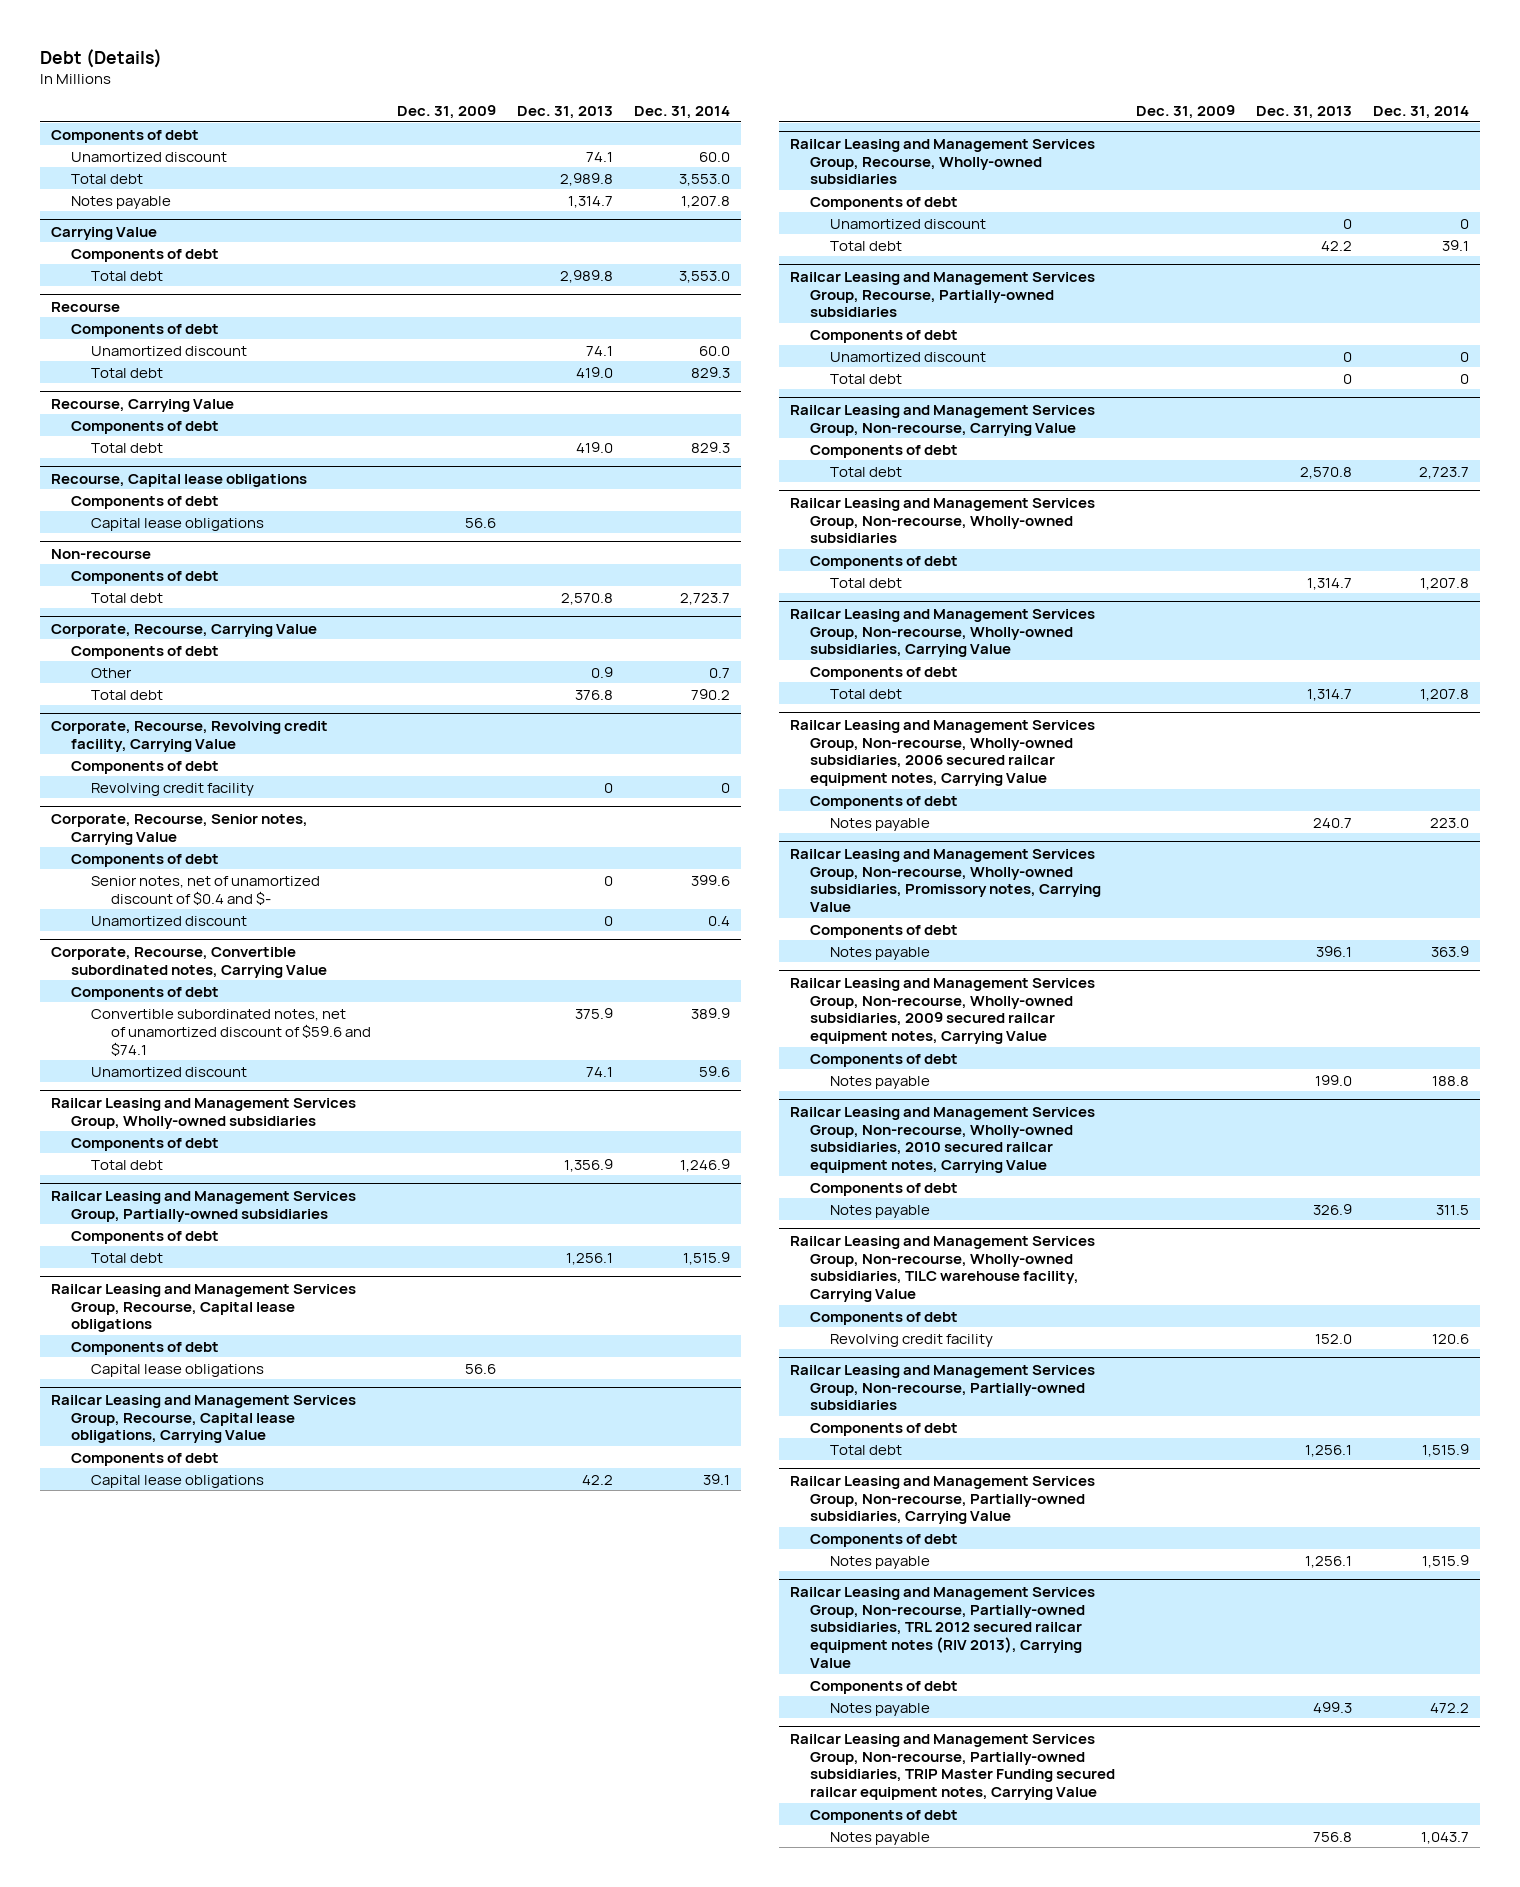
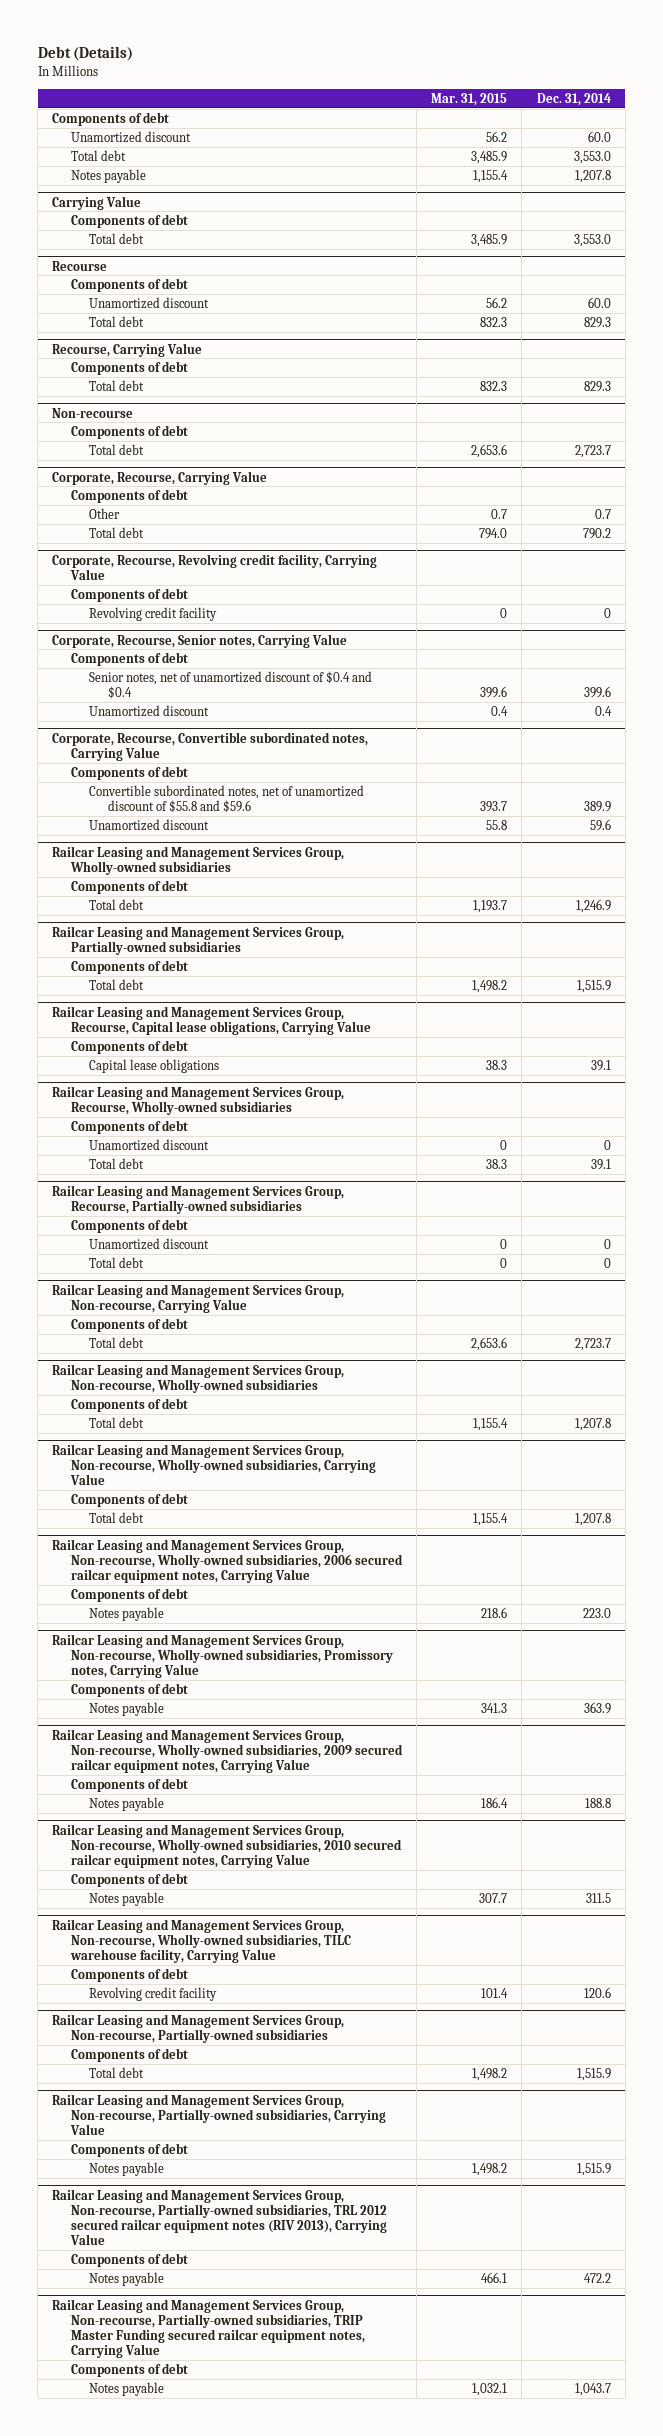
[396,105,496,120] Dec. 31, 2009 -> none
[517,106,614,120] Dec. 31, 2013 -> none
none -> [431,92,508,106] Mar. 31, 2015
[50,473,307,487] Recourse, Capital lease obligations -> none
[70,495,219,509] Components of debt -> none
[90,517,264,531] Capital lease obligations -> none
[90,875,320,905] Senior notes, net of unamortized discount of $0.4 and $- -> [89,670,373,700] Senior notes, net of unamortized discount of $0.4 and $0.4
[90,1008,372,1056] Convertible subordinated notes, net of unamortized discount of $59.6 and $74.1 -> [89,784,365,814] Convertible subordinated notes, net of unamortized discount of $55.8 and $59.6
[50,1283,356,1333] Railcar Leasing and Management Services Group, Recourse, Capital lease obligations -> none
[70,1341,219,1355] Components of debt -> none
[90,1363,264,1377] Capital lease obligations -> none

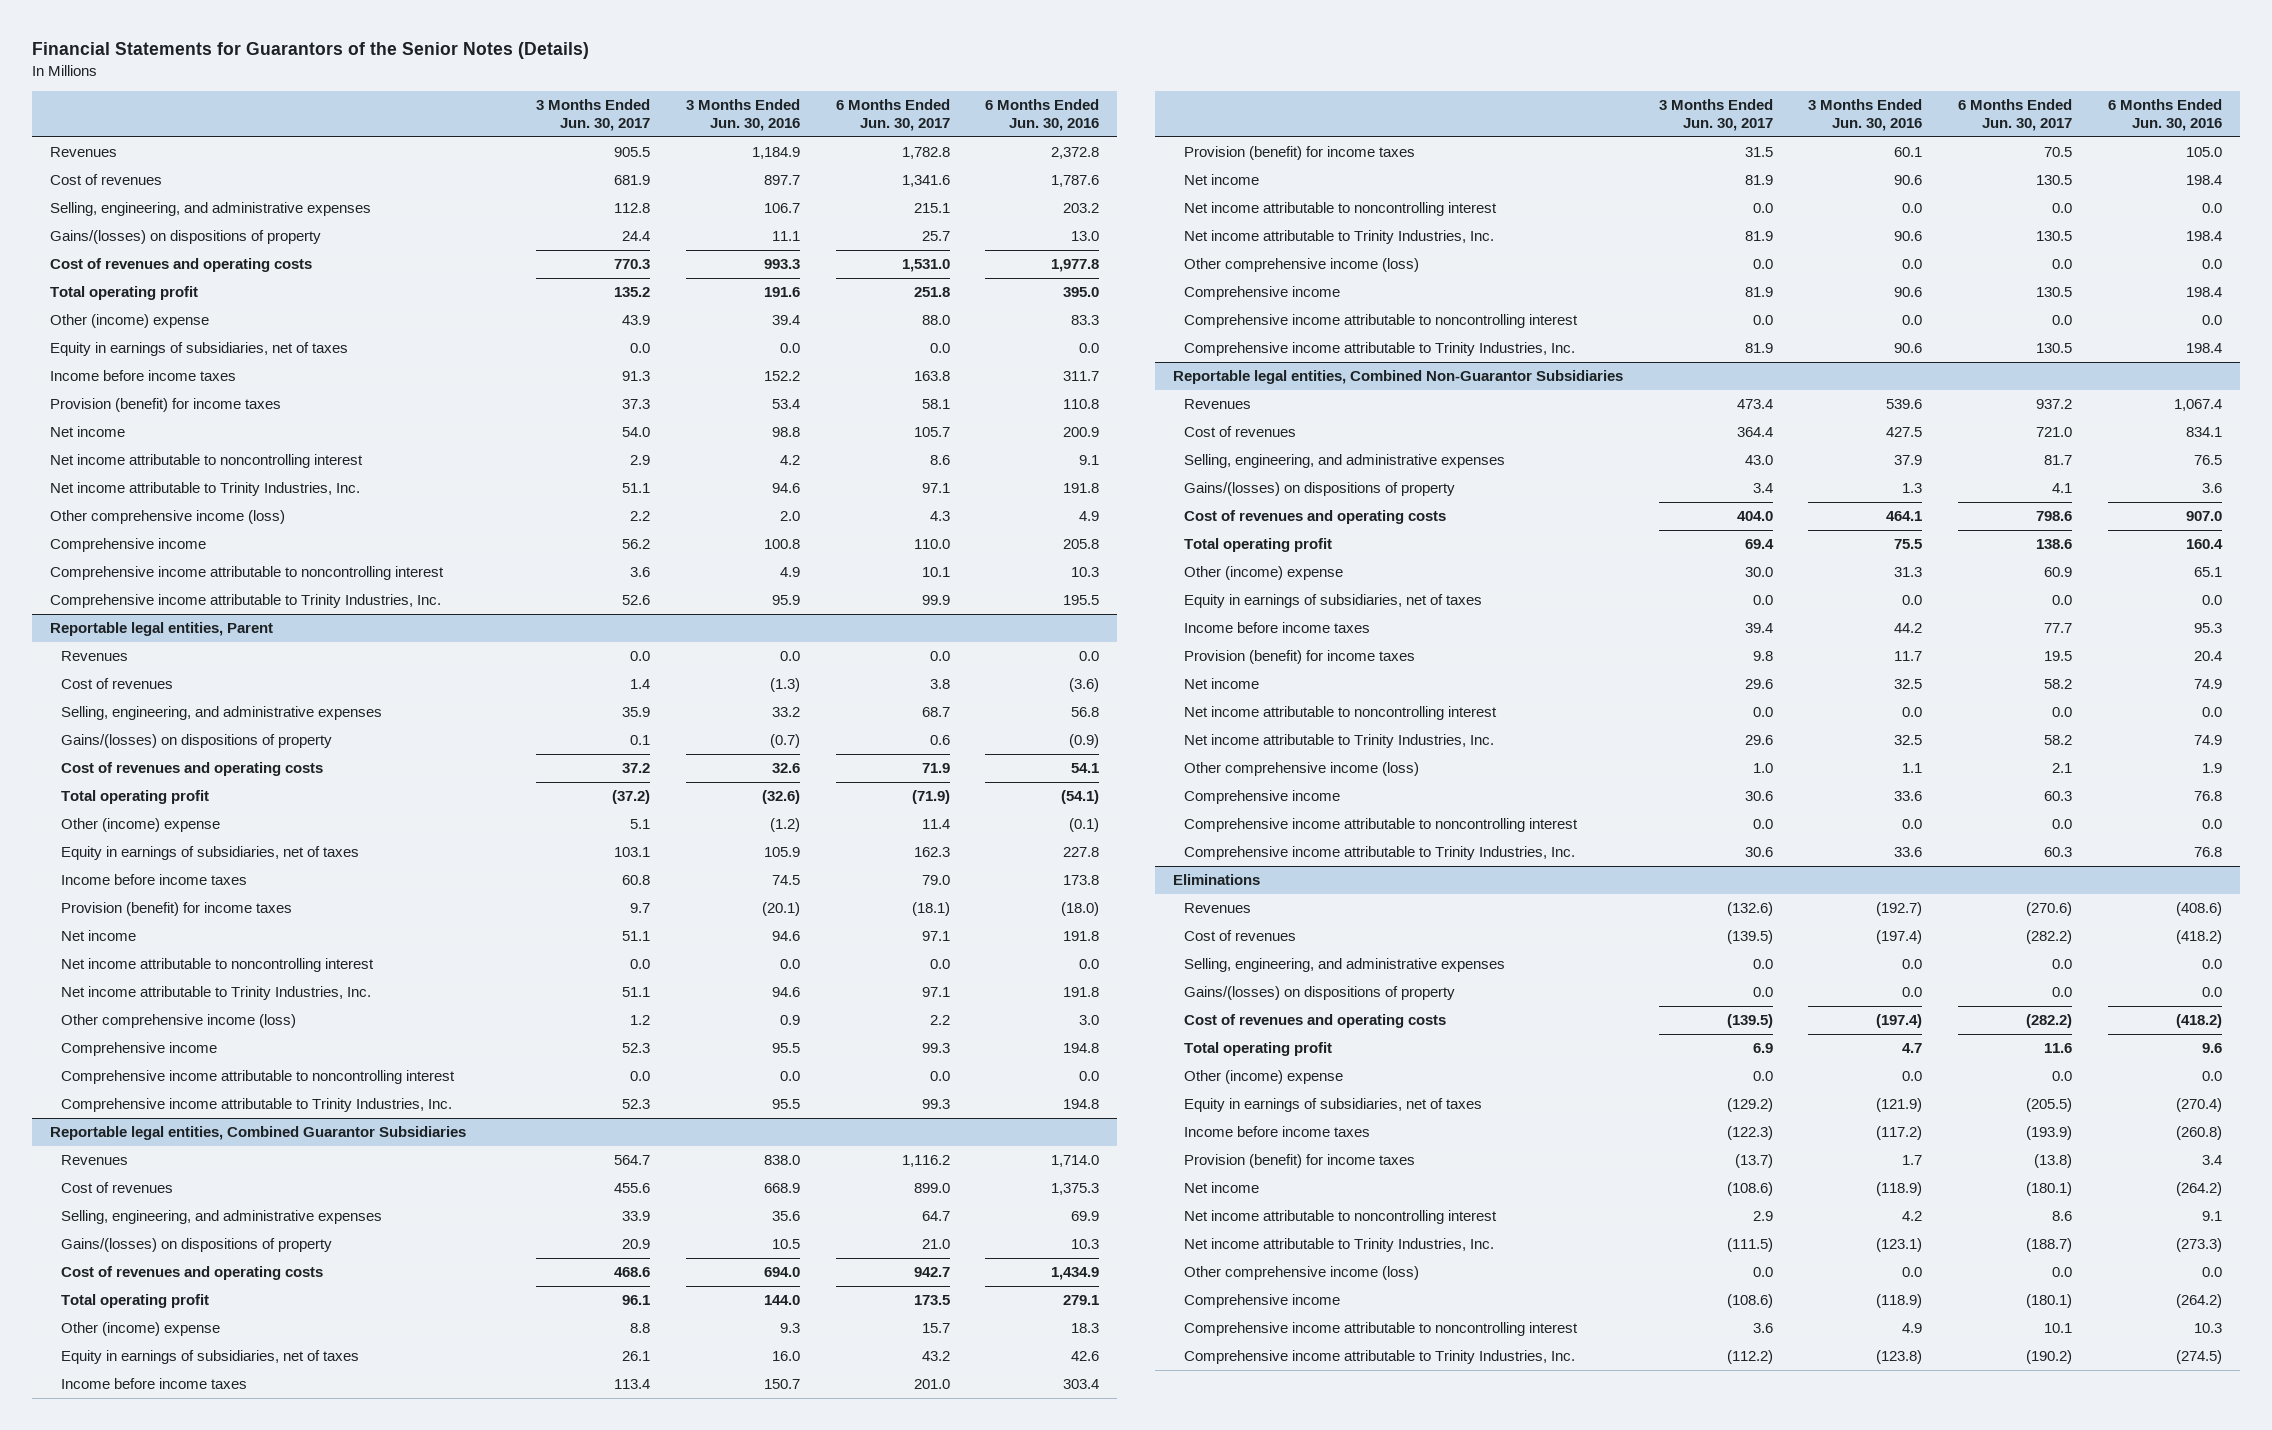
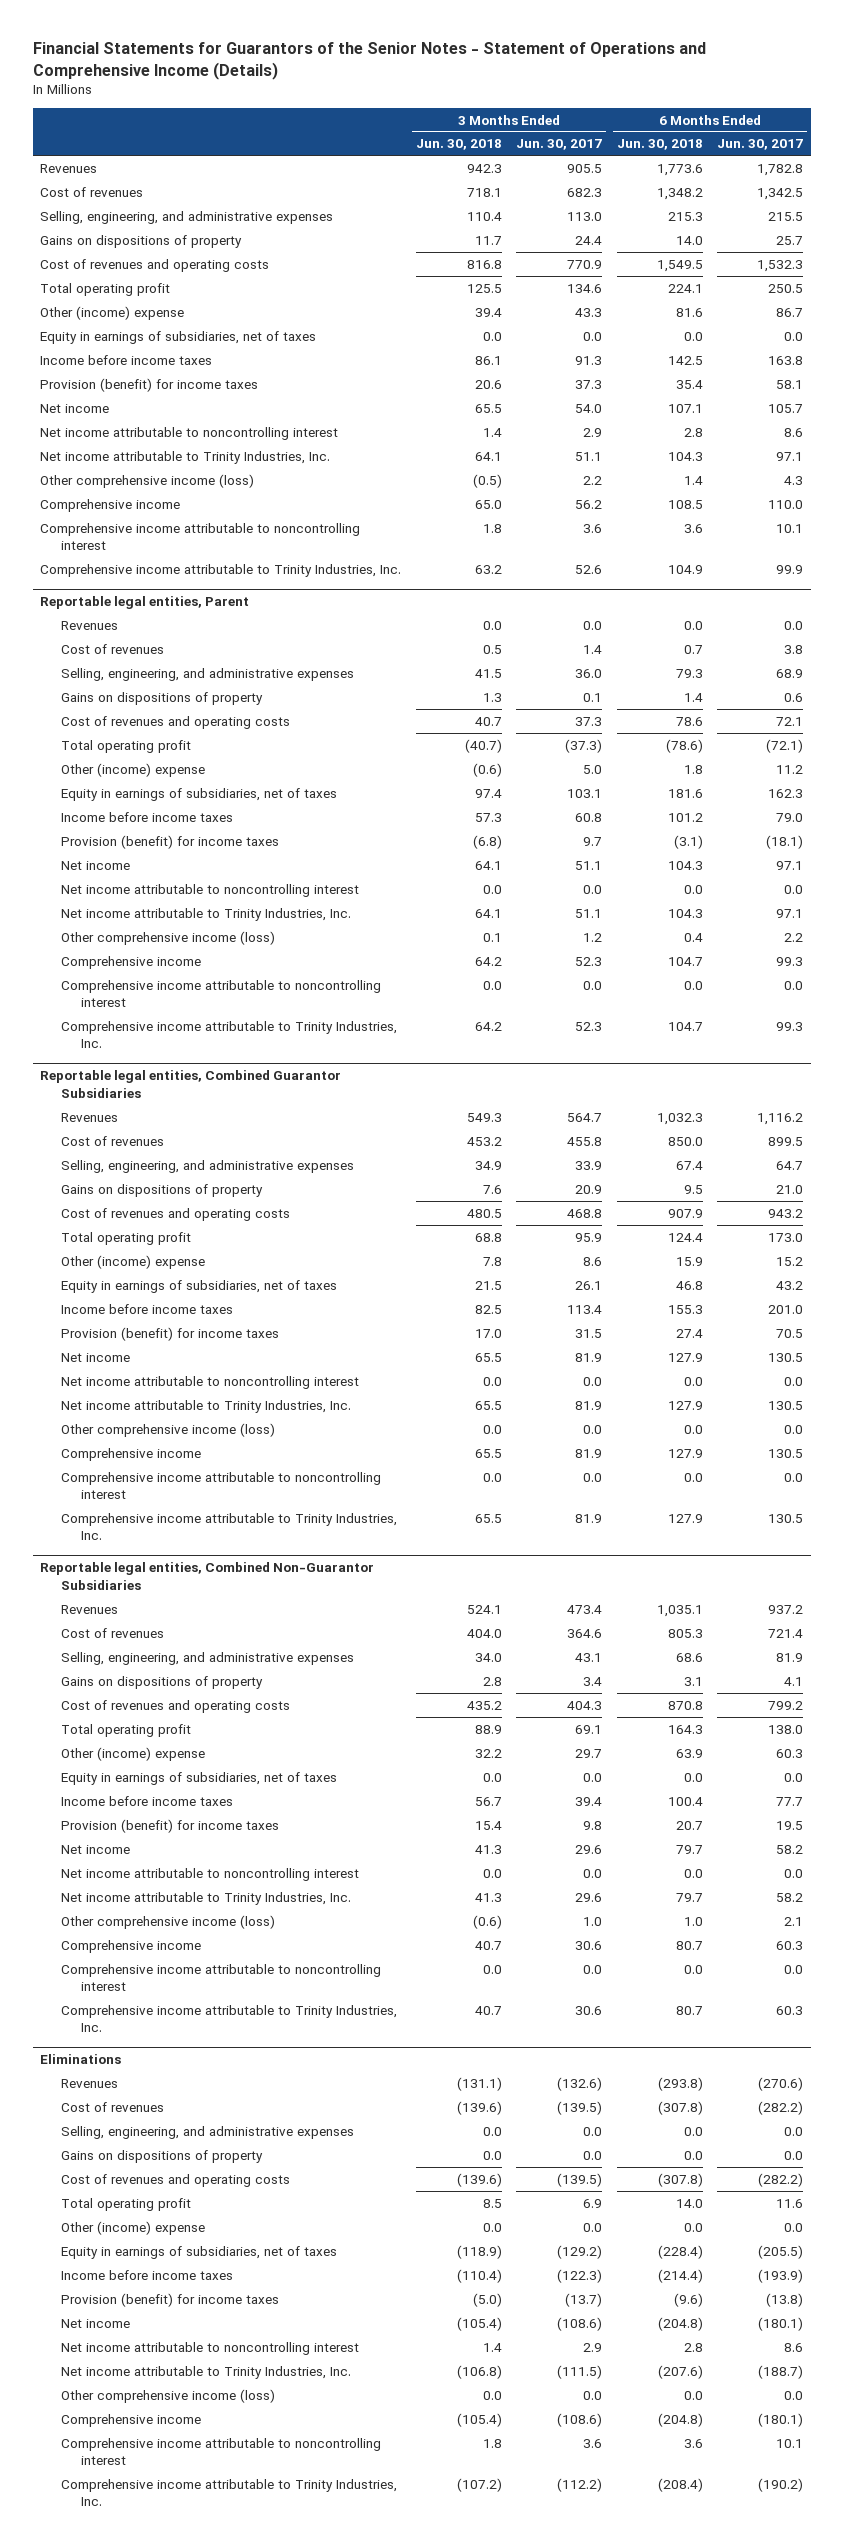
[32,42,590,60] Financial Statements for Guarantors of the Senior Notes (Details) -> [33,42,707,80] Financial Statements for Guarantors of the Senior Notes - Statement of Operations and Comprehensive Income (Details)
[685,98,800,132] 3 Months Ended Jun. 30, 2016 -> none
[985,98,1100,132] 6 Months Ended Jun. 30, 2016 -> none
none -> [415,139,502,151] Jun. 30, 2018
none -> [616,139,703,151] Jun. 30, 2018
[613,175,650,186] 681.9 -> [567,187,603,197] 682.3
[901,175,950,188] 1,341.6 -> [757,187,804,200] 1,342.5
[613,203,650,214] 112.8 -> [567,211,603,221] 113.0
[913,203,950,214] 215.1 -> [768,211,804,221] 215.5
[50,230,322,245] Gains/(losses) on dispositions of property -> [40,234,243,248] Gains on dispositions of property
[613,259,650,270] 770.3 -> [567,259,603,269] 770.9
[901,259,950,273] 1,531.0 -> [757,259,804,272] 1,532.3
[613,287,650,298] 135.2 -> [567,283,603,293] 134.6
[913,287,950,298] 251.8 -> [768,283,804,293] 250.5
[621,315,650,326] 43.9 -> [575,307,603,317] 43.3
[921,315,950,326] 88.0 -> [776,307,804,317] 86.7
[621,707,650,718] 35.9 -> [575,668,603,678] 36.0
[921,707,950,718] 68.7 -> [776,668,804,678] 68.9
[61,734,333,749] Gains/(losses) on dispositions of property -> [60,691,263,705] Gains on dispositions of property
[621,763,650,774] 37.2 -> [575,716,603,726] 37.3
[921,763,950,774] 71.9 -> [776,716,804,726] 72.1
[611,790,650,805] (37.2) -> [565,738,603,753] (37.3)
[911,790,950,805] (71.9) -> [766,738,804,753] (72.1)
[629,819,650,830] 5.1 -> [583,764,603,774] 5.0
[921,819,950,830] 11.4 -> [776,764,804,774] 11.2
[613,1183,650,1194] 455.6 -> [567,1136,603,1146] 455.8
[913,1183,950,1194] 899.0 -> [768,1136,804,1146] 899.5
[61,1238,333,1253] Gains/(losses) on dispositions of property -> [60,1183,263,1197] Gains on dispositions of property
[613,1267,650,1278] 468.6 -> [567,1208,603,1218] 468.8
[913,1267,950,1278] 942.7 -> [768,1208,804,1218] 943.2
[621,1295,650,1306] 96.1 -> [575,1232,603,1242] 95.9
[913,1295,950,1306] 173.5 -> [768,1232,804,1242] 173.0
[629,1323,650,1334] 8.8 -> [583,1256,603,1266] 8.6
[921,1323,950,1334] 15.7 -> [776,1256,804,1266] 15.2
[1736,427,1773,438] 364.4 -> [567,1628,603,1638] 364.6
[2036,427,2073,438] 721.0 -> [768,1628,804,1638] 721.4
[1744,455,1773,466] 43.0 -> [575,1652,603,1662] 43.1
[2044,455,2073,466] 81.7 -> [776,1652,804,1662] 81.9
[1183,482,1455,497] Gains/(losses) on dispositions of property -> [60,1675,263,1689] Gains on dispositions of property
[1736,511,1773,522] 404.0 -> [567,1700,603,1710] 404.3
[2036,511,2073,522] 798.6 -> [768,1700,804,1710] 799.2
[1744,539,1774,550] 69.4 -> [575,1724,603,1734] 69.1
[2036,539,2073,550] 138.6 -> [768,1724,804,1734] 138.0
[1744,567,1773,578] 30.0 -> [575,1748,603,1758] 29.7
[2044,567,2073,578] 60.9 -> [776,1748,804,1758] 60.3
[1183,986,1455,1001] Gains/(losses) on dispositions of property -> [60,2149,263,2163] Gains on dispositions of property

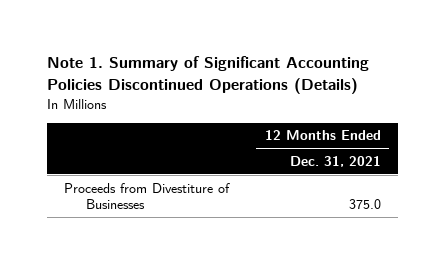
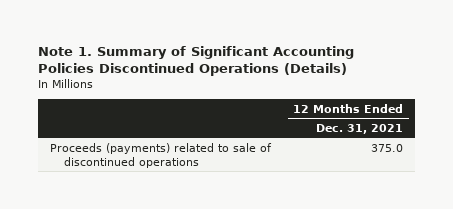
[64,182,231,210] Proceeds from Divestiture of Businesses -> [49,142,272,168] Proceeds (payments) related to sale of discontinued operations

